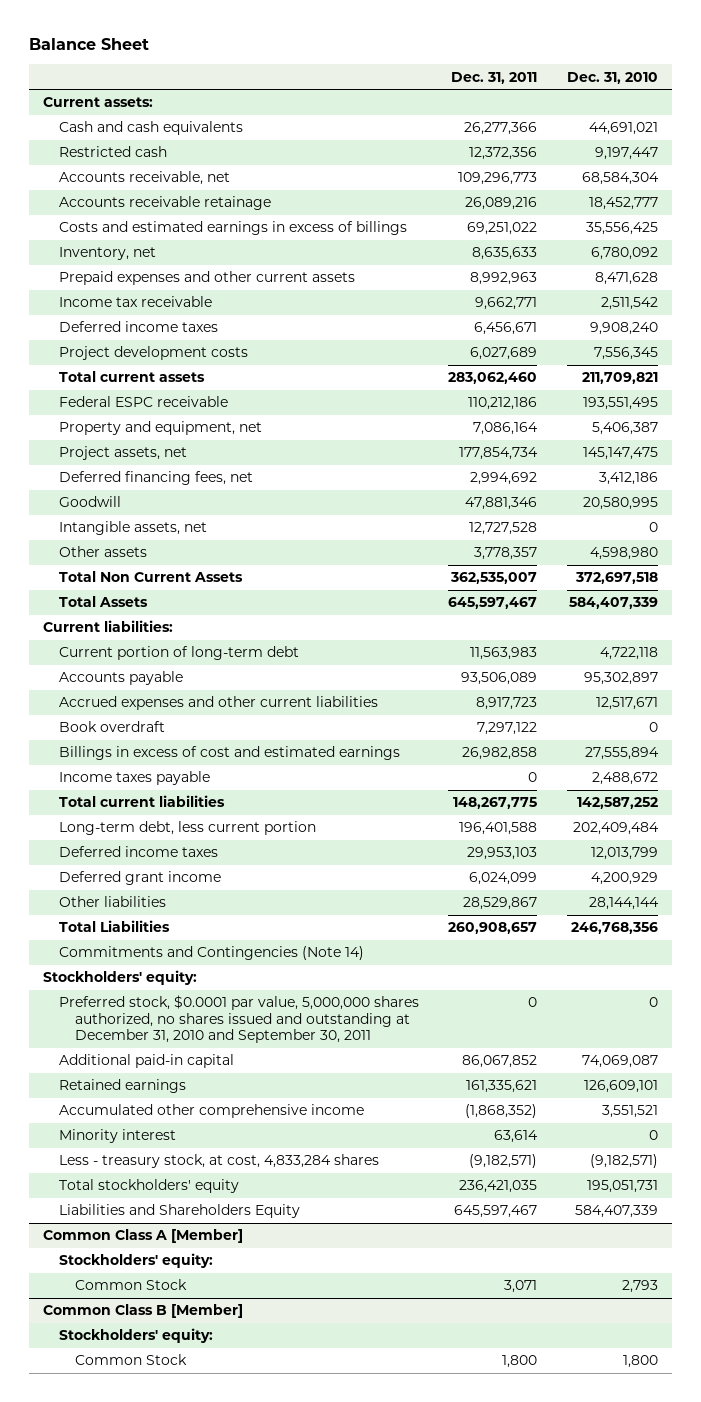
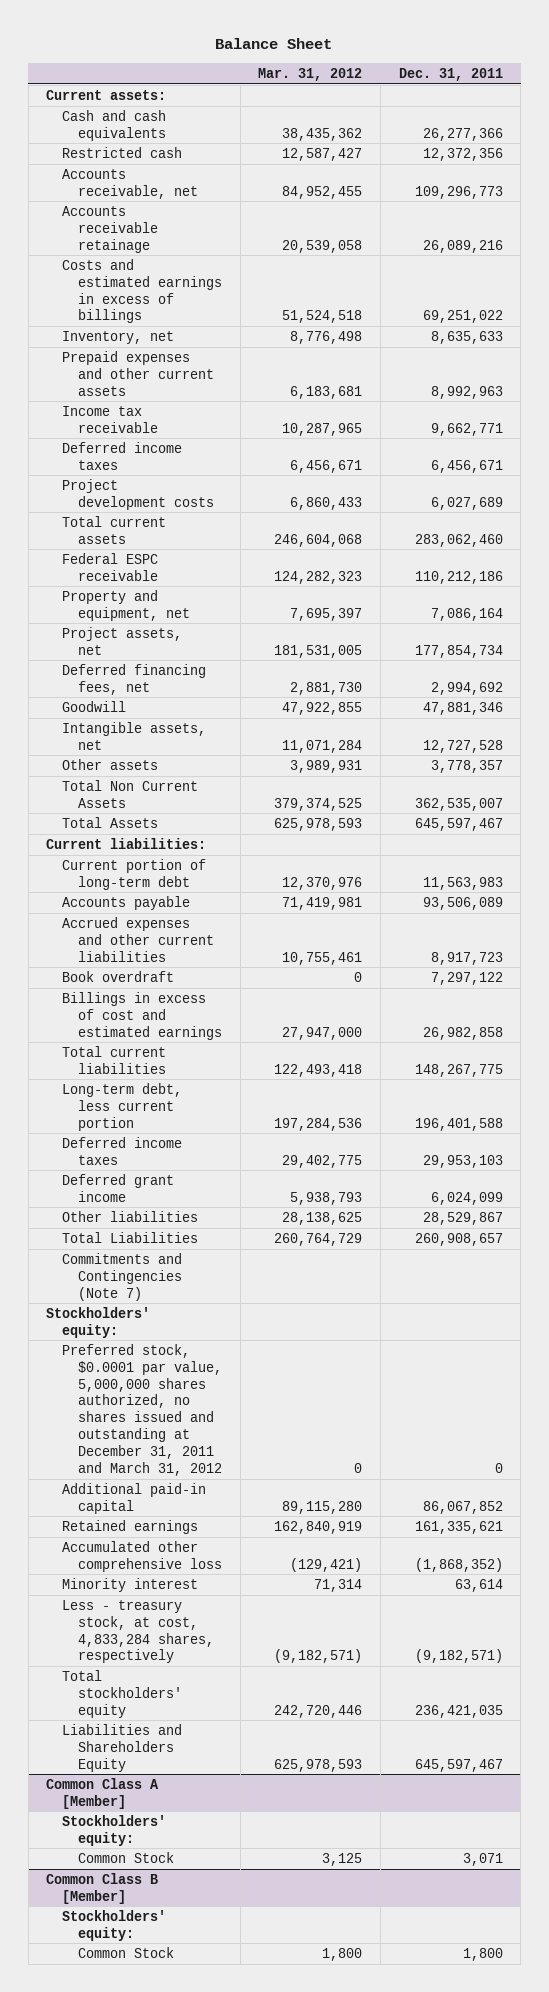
[566,71,658,84] Dec. 31, 2010 -> none
none -> [258,67,363,81] Mar. 31, 2012
[59,771,211,786] Income taxes payable -> none
[59,946,365,961] Commitments and Contingencies (Note 14) -> [62,1252,183,1301] Commitments and Contingencies (Note 7)
[59,995,420,1044] Preferred stock, $0.0001 par value, 5,000,000 shares authorized, no shares issued and outstanding at December 31, 2010 and September 30, 2011 -> [62,1343,223,1476] Preferred stock, $0.0001 par value, 5,000,000 shares authorized, no shares issued and outstanding at December 31, 2011 and March 31, 2012
[59,1104,365,1119] Accumulated other comprehensive income -> [62,1540,223,1572] Accumulated other comprehensive loss
[59,1154,380,1169] Less - treasury stock, at cost, 4,833,284 shares -> [62,1599,215,1664] Less - treasury stock, at cost, 4,833,284 shares, respectively

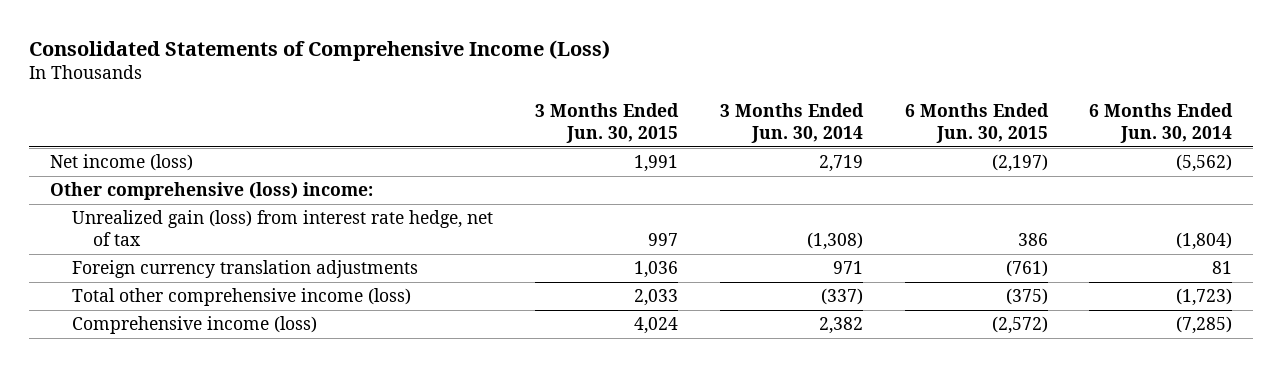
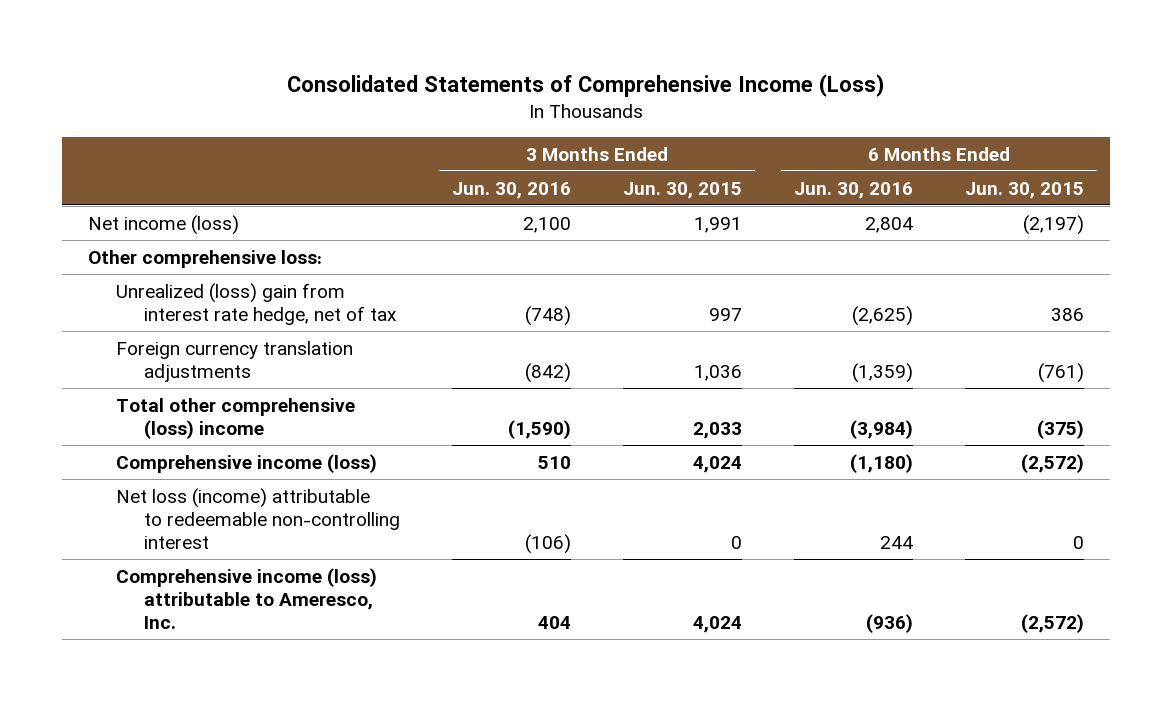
[719,102,864,143] 3 Months Ended Jun. 30, 2014 -> none
[1089,102,1234,143] 6 Months Ended Jun. 30, 2014 -> none
none -> [452,181,572,199] Jun. 30, 2016
none -> [794,181,914,199] Jun. 30, 2016
[50,182,374,201] Other comprehensive (loss) income: -> [88,249,323,268] Other comprehensive loss:
[71,210,493,247] Unrealized gain (loss) from interest rate hedge, net of tax -> [116,282,398,325] Unrealized (loss) gain from interest rate hedge, net of tax
[71,288,411,307] Total other comprehensive income (loss) -> [116,397,356,439] Total other comprehensive (loss) income
none -> [116,487,401,549] Net loss (income) attributable to redeemable non-controlling interest
none -> [116,567,378,629] Comprehensive income (loss) attributable to Ameresco, Inc.

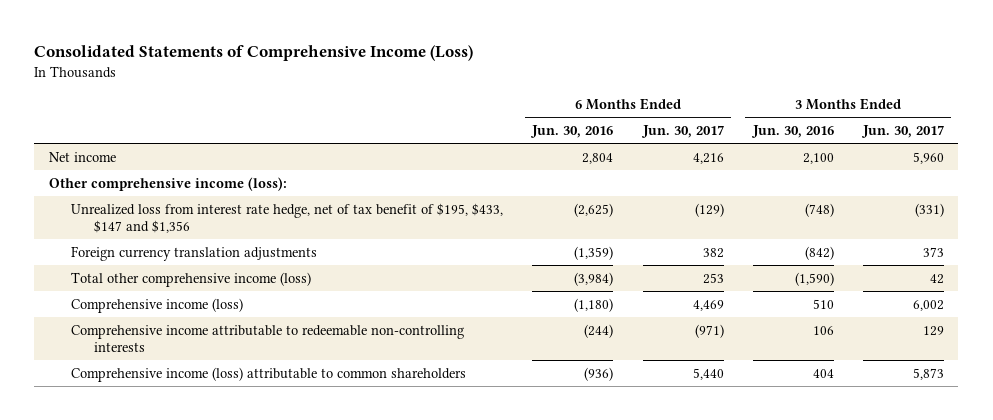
[623,181,743,199] Jun. 30, 2015 -> none
[965,181,1085,199] Jun. 30, 2015 -> none
none -> [640,125,724,139] Jun. 30, 2017
none -> [860,125,944,139] Jun. 30, 2017
[88,214,240,235] Net income (loss) -> [48,151,116,162] Net income
[88,249,323,268] Other comprehensive loss: -> [48,176,287,191] Other comprehensive income (loss):
[116,282,398,325] Unrealized (loss) gain from interest rate hedge, net of tax -> [71,202,504,234] Unrealized loss from interest rate hedge, net of tax benefit of $195, $433, $147 and $1,356
[116,397,356,439] Total other comprehensive (loss) income -> [71,271,312,287] Total other comprehensive income (loss)
[116,487,401,549] Net loss (income) attributable to redeemable non-controlling interest -> [71,324,465,353] Comprehensive income attributable to redeemable non-controlling interests
[525,533,572,554] (106) -> [812,325,834,335] 106
[880,535,914,549] 244 -> [584,323,614,338] (244)
[116,567,378,629] Comprehensive income (loss) attributable to Ameresco, Inc. -> [71,366,467,382] Comprehensive income (loss) attributable to common shareholders

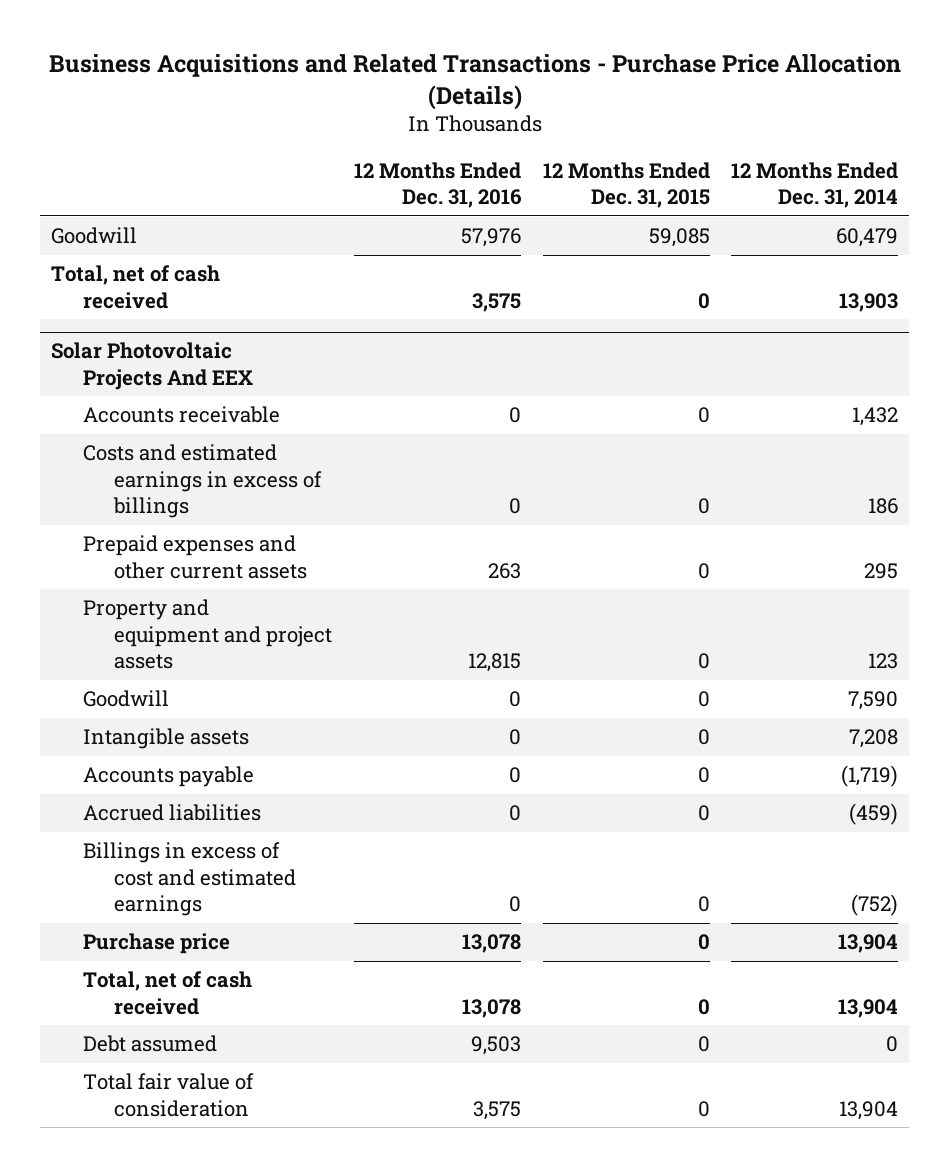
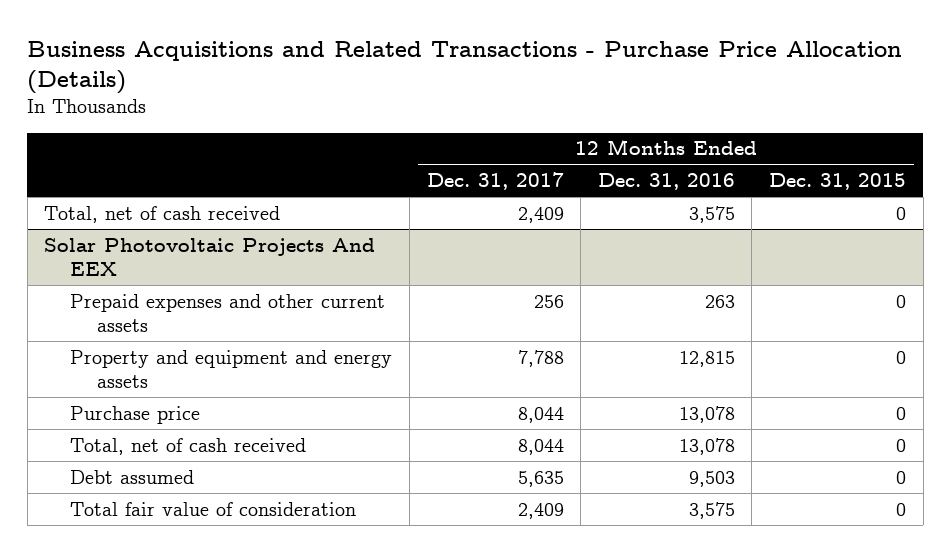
[731,162,899,209] 12 Months Ended Dec. 31, 2014 -> none
none -> [426,171,564,190] Dec. 31, 2017
[51,227,138,245] Goodwill -> none
[82,406,280,424] Accounts receivable -> none
[82,444,323,518] Costs and estimated earnings in excess of billings -> none
[82,690,169,708] Goodwill -> none
[82,728,249,750] Intangible assets -> none
[82,766,254,788] Accounts payable -> none
[82,804,261,822] Accrued liabilities -> none
[82,842,297,916] Billings in excess of cost and estimated earnings -> none
[82,599,333,669] Property and equipment and project assets -> [70,349,393,388] Property and equipment and energy assets

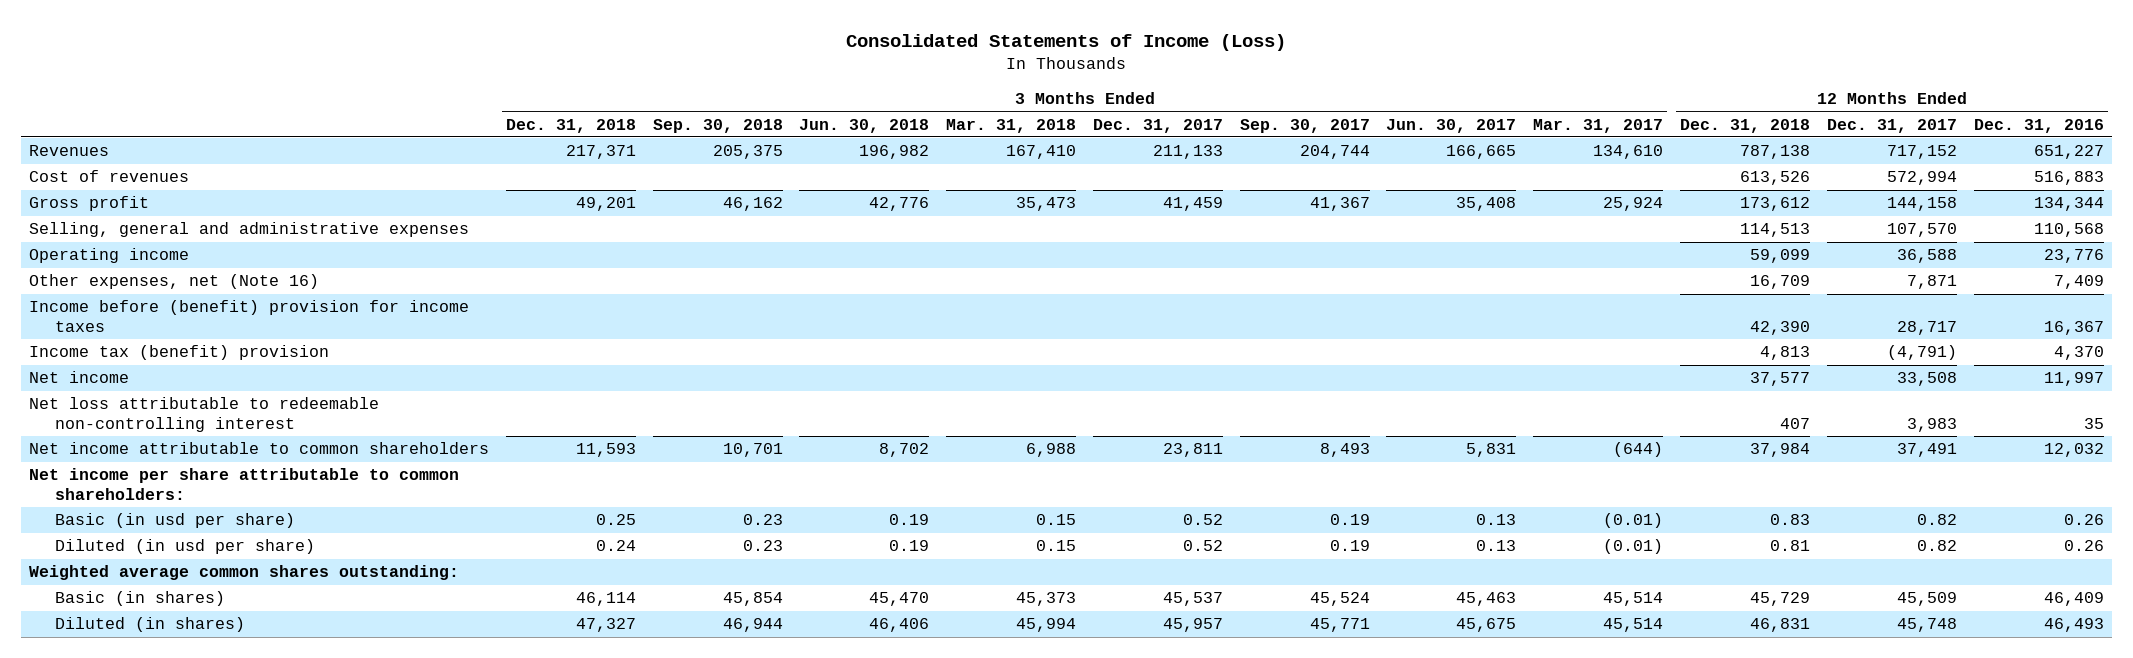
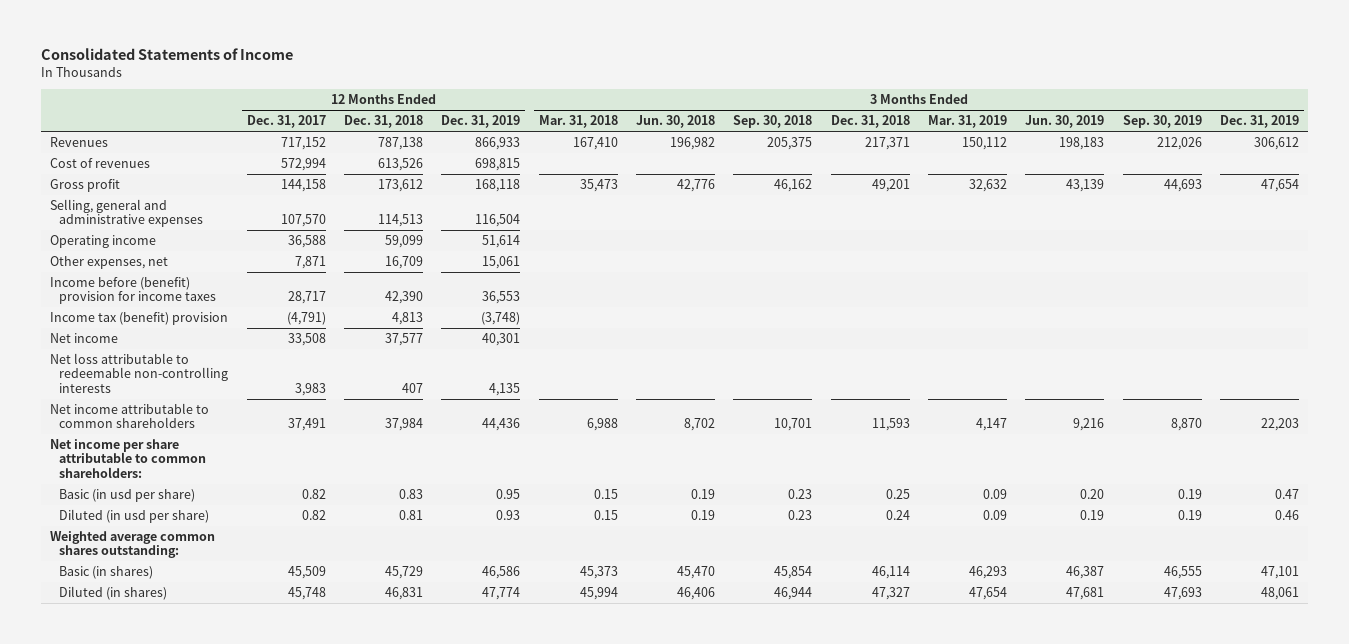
[846,33,1287,51] Consolidated Statements of Income (Loss) -> [40,48,293,61] Consolidated Statements of Income
[1092,118,1223,133] Dec. 31, 2017 -> none
[1239,118,1370,133] Sep. 30, 2017 -> none
[1386,118,1517,133] Jun. 30, 2017 -> none
[1533,118,1664,133] Mar. 31, 2017 -> none
[1973,118,2104,133] Dec. 31, 2016 -> none
none -> [441,115,521,129] Dec. 31, 2019
none -> [928,115,1008,129] Mar. 31, 2019
none -> [1025,115,1105,129] Jun. 30, 2019
none -> [1122,115,1202,129] Sep. 30, 2019
none -> [1219,115,1299,129] Dec. 31, 2019
[29,274,320,290] Other expenses, net (Note 16) -> [50,256,169,270] Other expenses, net
[29,397,380,432] Net loss attributable to redeemable non-controlling interest -> [50,353,229,393] Net loss attributable to redeemable non-controlling interests

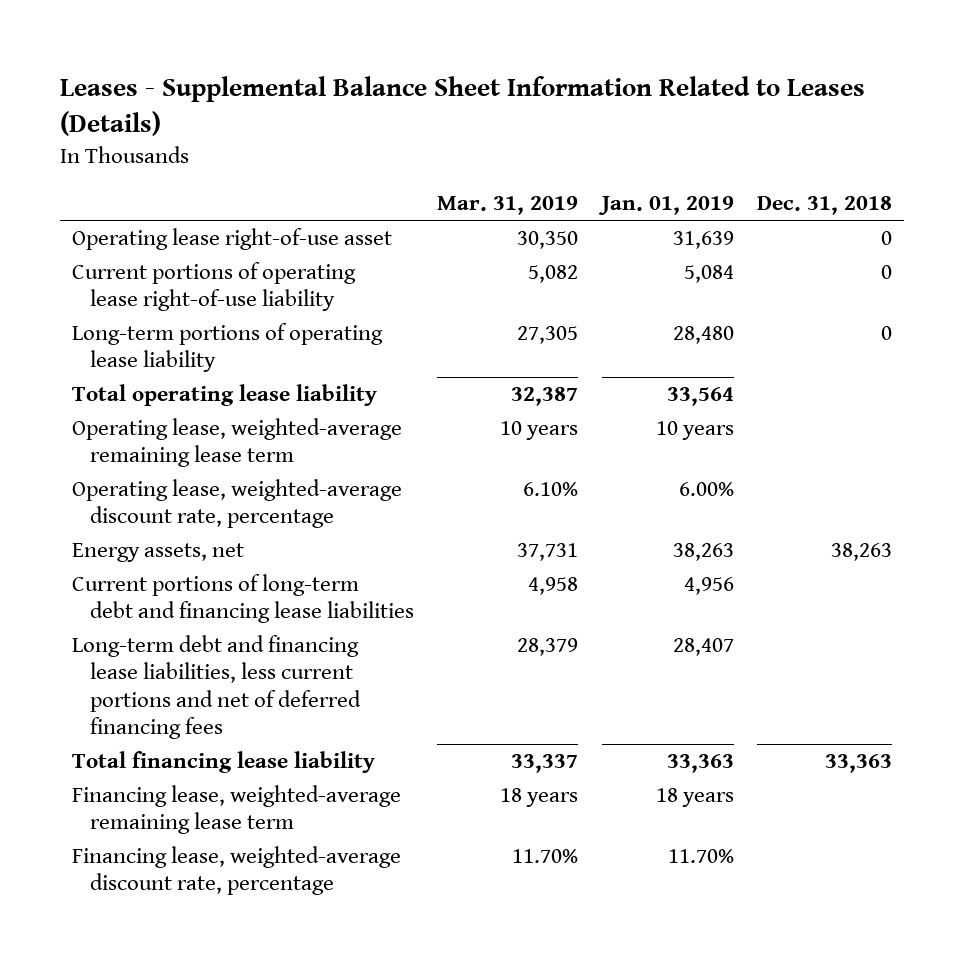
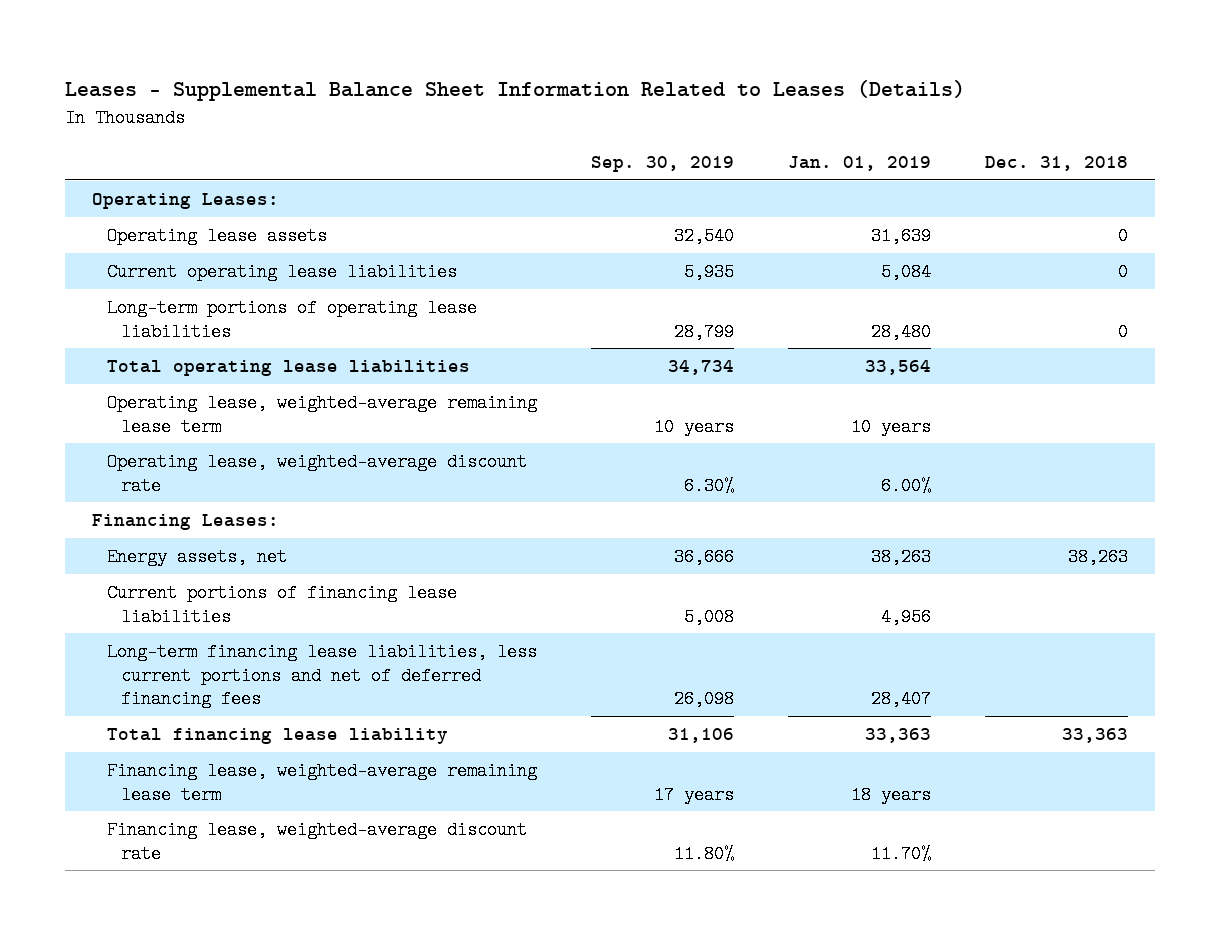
[437,196,579,216] Mar. 31, 2019 -> none
none -> [590,155,734,172] Sep. 30, 2019
none -> [92,193,280,210] Operating Leases:
[71,228,392,251] Operating lease right-of-use asset -> [106,227,327,246] Operating lease assets
[71,262,356,312] Current portions of operating lease right-of-use liability -> [106,263,457,282] Current operating lease liabilities
[71,323,383,373] Long-term portions of operating lease liability -> [106,299,477,341] Long-term portions of operating lease liabilities
[71,384,377,407] Total operating lease liability -> [106,360,470,377] Total operating lease liabilities
[71,479,402,529] Operating lease, weighted-average discount rate, percentage -> [106,453,527,495] Operating lease, weighted-average discount rate
none -> [92,514,280,531] Financing Leases:
[71,574,414,624] Current portions of long-term debt and financing lease liabilities -> [106,584,457,626] Current portions of financing lease liabilities
[71,635,361,739] Long-term debt and financing lease liabilities, less current portions and net of deferred financing fees -> [106,643,537,708] Long-term financing lease liabilities, less current portions and net of deferred financing fees
[71,846,401,896] Financing lease, weighted-average discount rate, percentage -> [106,821,527,863] Financing lease, weighted-average discount rate

